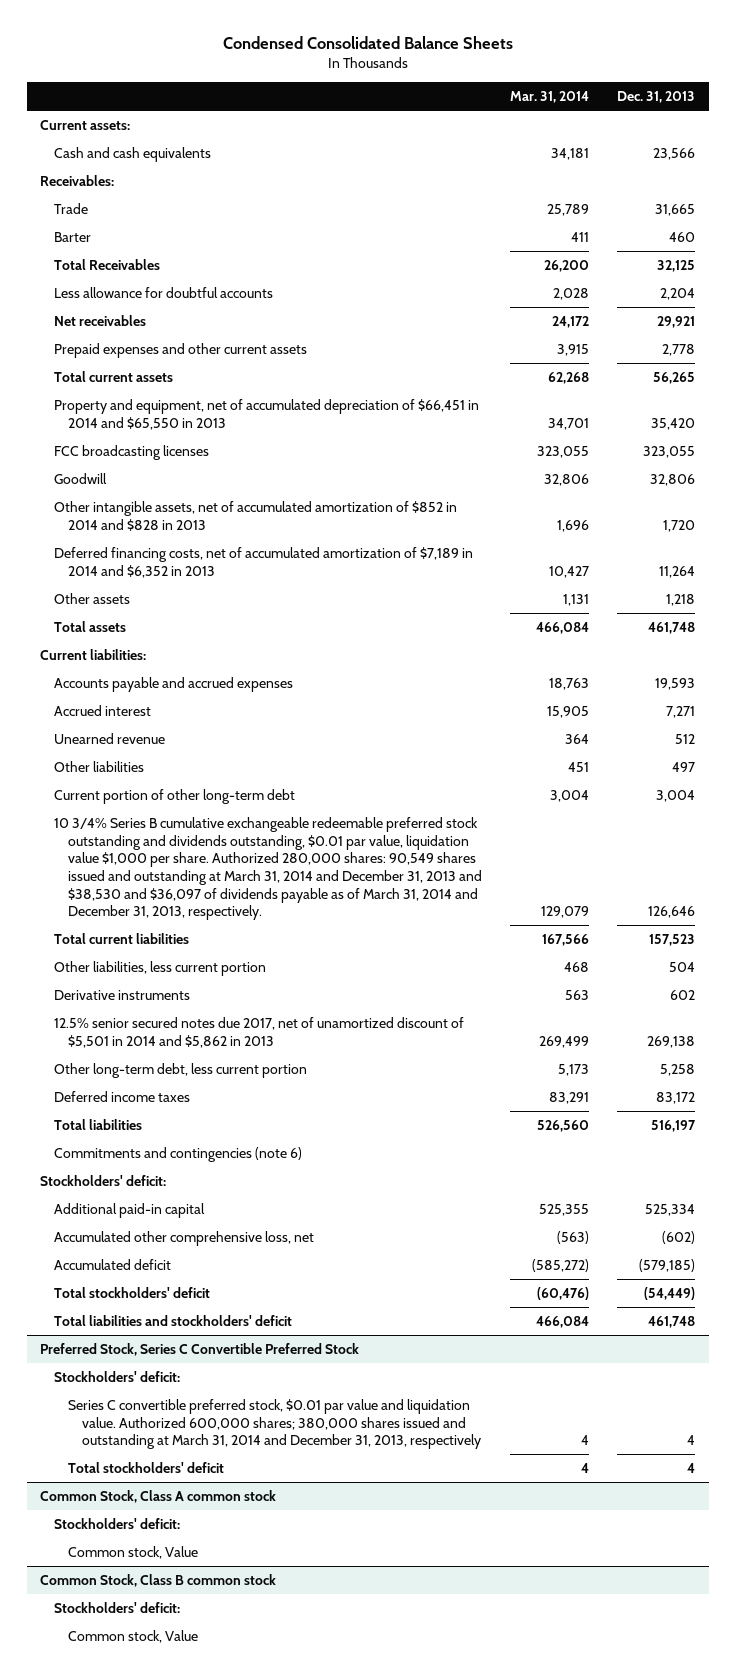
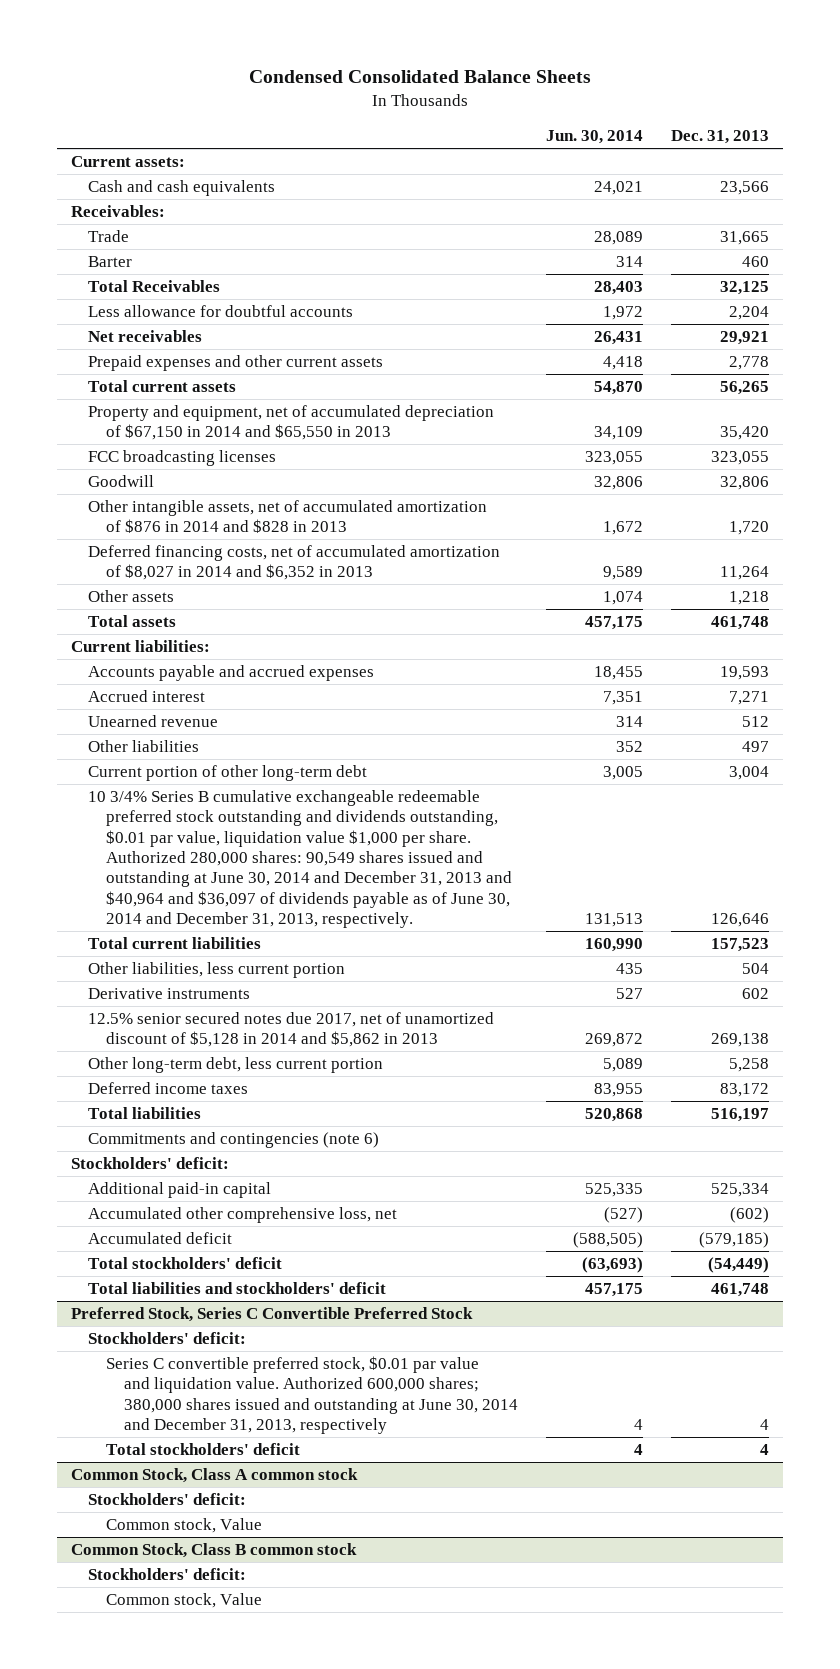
[510,91,590,104] Mar. 31, 2014 -> none
none -> [545,130,643,145] Jun. 30, 2014
[54,399,480,430] Property and equipment, net of accumulated depreciation of $66,451 in 2014 and $65,550 in 2013 -> [88,404,495,441] Property and equipment, net of accumulated depreciation of $67,150 in 2014 and $65,550 in 2013
[54,501,458,531] Other intangible assets, net of accumulated amortization of $852 in 2014 and $828 in 2013 -> [88,499,488,534] Other intangible assets, net of accumulated amortization of $876 in 2014 and $828 in 2013
[54,547,474,578] Deferred financing costs, net of accumulated amortization of $7,189 in 2014 and $6,352 in 2013 -> [88,544,501,581] Deferred financing costs, net of accumulated amortization of $8,027 in 2014 and $6,352 in 2013
[54,817,483,921] 10 3/4% Series B cumulative exchangeable redeemable preferred stock outstanding and dividends outstanding, $0.01 par value, liquidation value $1,000 per share. Authorized 280,000 shares: 90,549 shares issued and outstanding at March 31, 2014 and December 31, 2013 and $38,530 and $36,097 of dividends payable as of March 31, 2014 and December 31, 2013, respectively. -> [88,789,513,929] 10 3/4% Series B cumulative exchangeable redeemable preferred stock outstanding and dividends outstanding, $0.01 par value, liquidation value $1,000 per share. Authorized 280,000 shares: 90,549 shares issued and outstanding at June 30, 2014 and December 31, 2013 and $40,964 and $36,097 of dividends payable as of June 30, 2014 and December 31, 2013, respectively.
[54,1017,465,1048] 12.5% senior secured notes due 2017, net of unamortized discount of $5,501 in 2014 and $5,862 in 2013 -> [88,1011,495,1048] 12.5% senior secured notes due 2017, net of unamortized discount of $5,128 in 2014 and $5,862 in 2013
[68,1399,482,1450] Series C convertible preferred stock, $0.01 par value and liquidation value. Authorized 600,000 shares; 380,000 shares issued and outstanding at March 31, 2014 and December 31, 2013, respectively -> [106,1355,518,1435] Series C convertible preferred stock, $0.01 par value and liquidation value. Authorized 600,000 shares; 380,000 shares issued and outstanding at June 30, 2014 and December 31, 2013, respectively

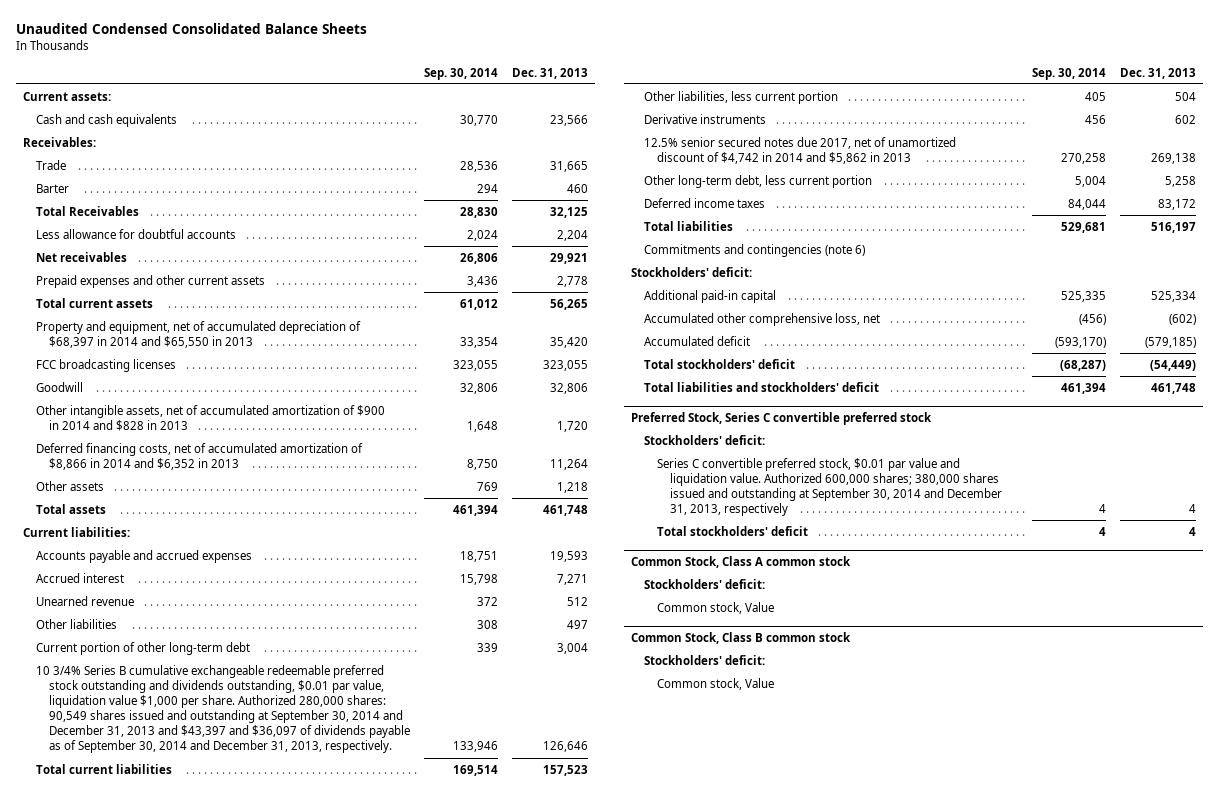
[248,70,591,84] Condensed Consolidated Balance Sheets -> [15,22,367,34] Unaudited Condensed Consolidated Balance Sheets
[545,130,643,145] Jun. 30, 2014 -> none
none -> [423,67,498,80] Sep. 30, 2014
[88,404,495,441] Property and equipment, net of accumulated depreciation of $67,150 in 2014 and $65,550 in 2013 -> [35,320,361,348] Property and equipment, net of accumulated depreciation of $68,397 in 2014 and $65,550 in 2013
[88,499,488,534] Other intangible assets, net of accumulated amortization of $876 in 2014 and $828 in 2013 -> [35,404,385,431] Other intangible assets, net of accumulated amortization of $900 in 2014 and $828 in 2013
[88,544,501,581] Deferred financing costs, net of accumulated amortization of $8,027 in 2014 and $6,352 in 2013 -> [35,442,363,470] Deferred financing costs, net of accumulated amortization of $8,866 in 2014 and $6,352 in 2013
[88,789,513,929] 10 3/4% Series B cumulative exchangeable redeemable preferred stock outstanding and dividends outstanding, $0.01 par value, liquidation value $1,000 per share. Authorized 280,000 shares: 90,549 shares issued and outstanding at June 30, 2014 and December 31, 2013 and $40,964 and $36,097 of dividends payable as of June 30, 2014 and December 31, 2013, respectively. -> [35,664,410,754] 10 3/4% Series B cumulative exchangeable redeemable preferred stock outstanding and dividends outstanding, $0.01 par value, liquidation value $1,000 per share. Authorized 280,000 shares: 90,549 shares issued and outstanding at September 30, 2014 and December 31, 2013 and $43,397 and $36,097 of dividends payable as of September 30, 2014 and December 31, 2013, respectively.
[88,1011,495,1048] 12.5% senior secured notes due 2017, net of unamortized discount of $5,128 in 2014 and $5,862 in 2013 -> [644,136,957,164] 12.5% senior secured notes due 2017, net of unamortized discount of $4,742 in 2014 and $5,862 in 2013
[70,1306,473,1322] Preferred Stock, Series C Convertible Preferred Stock -> [631,412,933,426] Preferred Stock, Series C convertible preferred stock
[106,1355,518,1435] Series C convertible preferred stock, $0.01 par value and liquidation value. Authorized 600,000 shares; 380,000 shares issued and outstanding at June 30, 2014 and December 31, 2013, respectively -> [657,457,1003,517] Series C convertible preferred stock, $0.01 par value and liquidation value. Authorized 600,000 shares; 380,000 shares issued and outstanding at September 30, 2014 and December 31, 2013, respectively

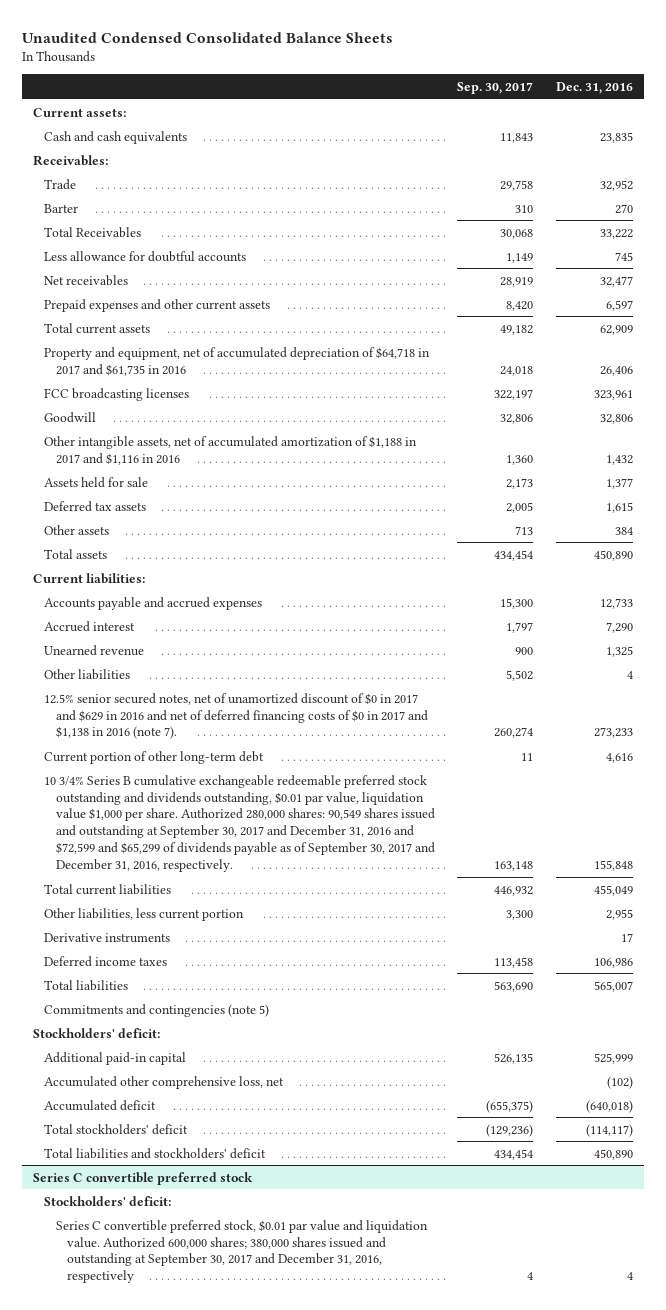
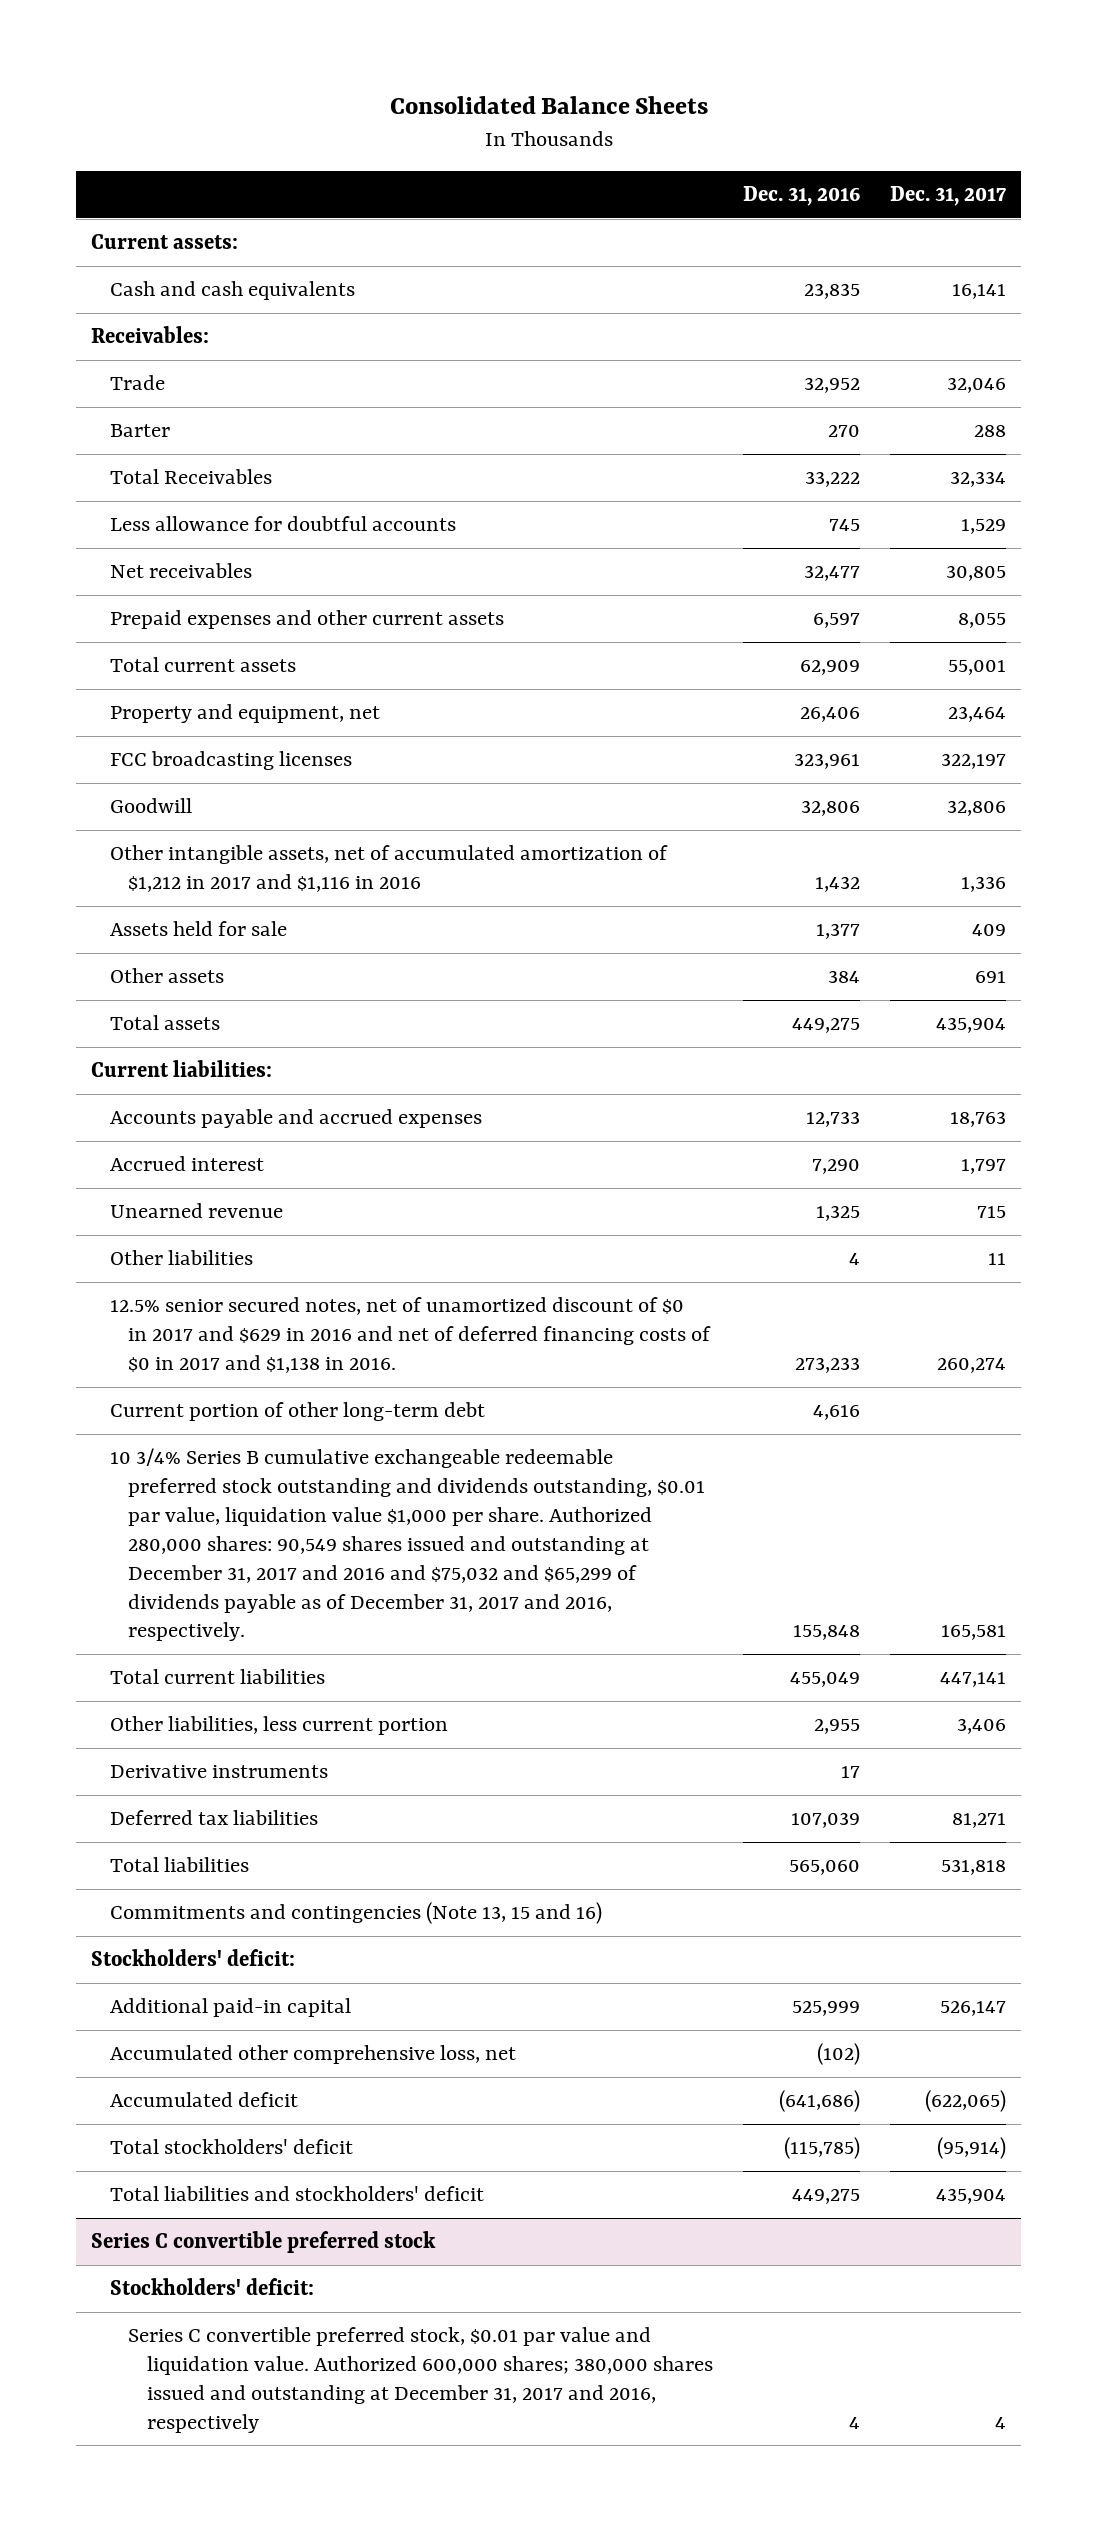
[21,31,393,43] Unaudited Condensed Consolidated Balance Sheets -> [389,95,708,114] Consolidated Balance Sheets
[457,81,534,94] Sep. 30, 2017 -> none
none -> [890,186,1007,207] Dec. 31, 2017
[44,346,431,376] Property and equipment, net of accumulated depreciation of $64,718 in 2017 and $61,735 in 2016 -> [109,704,380,724] Property and equipment, net
[44,435,418,465] Other intangible assets, net of accumulated amortization of $1,188 in 2017 and $1,116 in 2016 -> [109,845,668,893] Other intangible assets, net of accumulated amortization of $1,212 in 2017 and $1,116 in 2016
[44,500,147,512] Deferred tax assets -> none
[594,549,634,561] 450,890 -> [791,1018,860,1034] 449,275
[44,692,428,740] 12.5% senior secured notes, net of unamortized discount of $0 in 2017 and $629 in 2016 and net of deferred financing costs of $0 in 2017 and $1,138 in 2016 (note 7). -> [109,1297,712,1374] 12.5% senior secured notes, net of unamortized discount of $0 in 2017 and $629 in 2016 and net of deferred financing costs of $0 in 2017 and $1,138 in 2016.
[44,774,435,873] 10 3/4% Series B cumulative exchangeable redeemable preferred stock outstanding and dividends outstanding, $0.01 par value, liquidation value $1,000 per share. Authorized 280,000 shares: 90,549 shares issued and outstanding at September 30, 2017 and December 31, 2016 and $72,599 and $65,299 of dividends payable as of September 30, 2017 and December 31, 2016, respectively. -> [109,1448,706,1642] 10 3/4% Series B cumulative exchangeable redeemable preferred stock outstanding and dividends outstanding, $0.01 par value, liquidation value $1,000 per share. Authorized 280,000 shares: 90,549 shares issued and outstanding at December 31, 2017 and 2016 and $75,032 and $65,299 of dividends payable as of December 31, 2017 and 2016, respectively.
[44,955,168,967] Deferred income taxes -> [109,1810,318,1826] Deferred tax liabilities
[594,957,634,968] 106,986 -> [790,1812,860,1829] 107,039
[594,980,634,992] 565,007 -> [788,1860,860,1876] 565,060
[44,1003,270,1017] Commitments and contingencies (note 5) -> [109,1902,602,1925] Commitments and contingencies (Note 13, 15 and 16)
[586,1099,634,1113] (640,018) -> [778,2090,860,2113] (641,686)
[586,1123,634,1137] (114,117) -> [783,2137,860,2160] (115,785)
[594,1148,634,1160] 450,890 -> [791,2189,860,2205] 449,275
[55,1219,428,1284] Series C convertible preferred stock, $0.01 par value and liquidation value. Authorized 600,000 shares; 380,000 shares issued and outstanding at September 30, 2017 and December 31, 2016, respectively -> [128,2327,713,2433] Series C convertible preferred stock, $0.01 par value and liquidation value. Authorized 600,000 shares; 380,000 shares issued and outstanding at December 31, 2017 and 2016, respectively

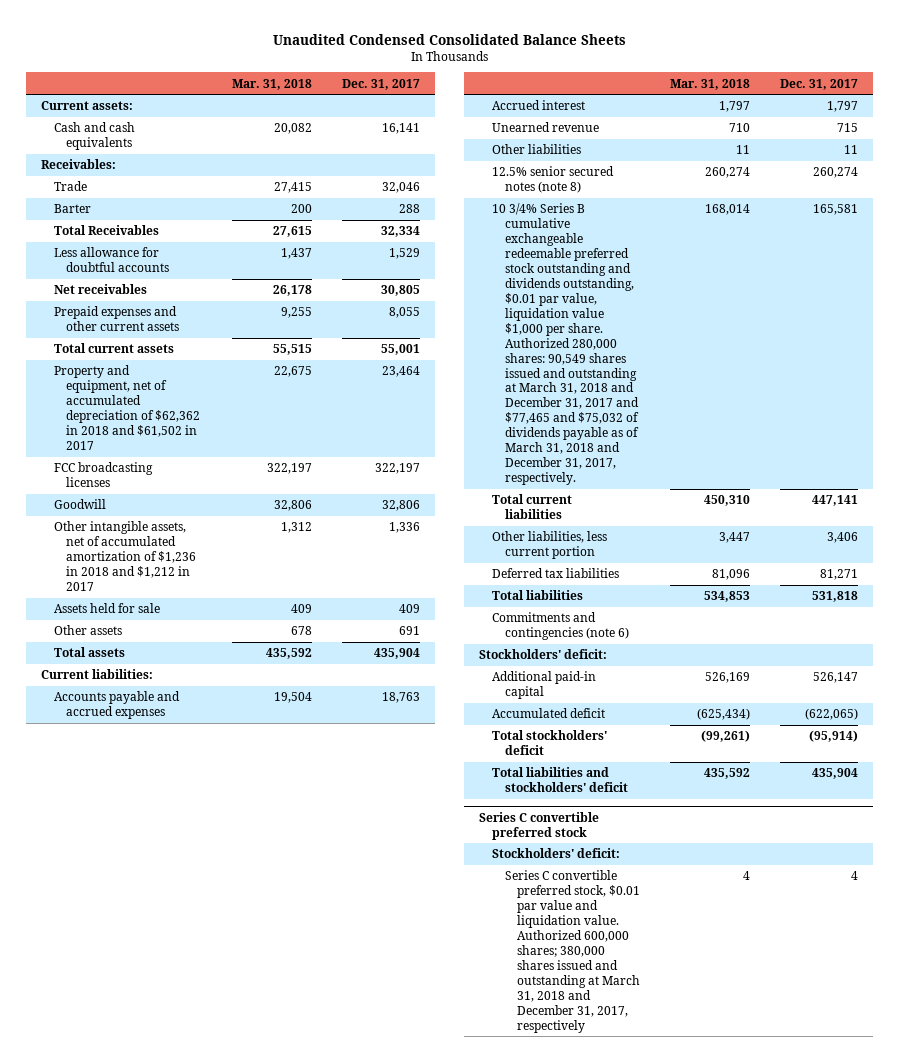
[389,95,708,114] Consolidated Balance Sheets -> [272,33,626,45] Unaudited Condensed Consolidated Balance Sheets
[742,186,860,207] Dec. 31, 2016 -> none
none -> [231,78,312,90] Mar. 31, 2018
[109,704,380,724] Property and equipment, net -> [53,365,201,450] Property and equipment, net of accumulated depreciation of $62,362 in 2018 and $61,502 in 2017
[109,845,668,893] Other intangible assets, net of accumulated amortization of $1,212 in 2017 and $1,116 in 2016 -> [53,521,197,591] Other intangible assets, net of accumulated amortization of $1,236 in 2018 and $1,212 in 2017
[109,1402,485,1422] Current portion of other long-term debt -> none
[109,1297,712,1374] 12.5% senior secured notes, net of unamortized discount of $0 in 2017 and $629 in 2016 and net of deferred financing costs of $0 in 2017 and $1,138 in 2016. -> [491,166,614,194] 12.5% senior secured notes (note 8)
[109,1448,706,1642] 10 3/4% Series B cumulative exchangeable redeemable preferred stock outstanding and dividends outstanding, $0.01 par value, liquidation value $1,000 per share. Authorized 280,000 shares: 90,549 shares issued and outstanding at December 31, 2017 and 2016 and $75,032 and $65,299 of dividends payable as of December 31, 2017 and 2016, respectively. -> [491,203,639,486] 10 3/4% Series B cumulative exchangeable redeemable preferred stock outstanding and dividends outstanding, $0.01 par value, liquidation value $1,000 per share. Authorized 280,000 shares: 90,549 shares issued and outstanding at March 31, 2018 and December 31, 2017 and $77,465 and $75,032 of dividends payable as of March 31, 2018 and December 31, 2017, respectively.
[109,1765,328,1779] Derivative instruments -> none
[109,1902,602,1925] Commitments and contingencies (Note 13, 15 and 16) -> [491,612,629,641] Commitments and contingencies (note 6)
[109,2045,516,2065] Accumulated other comprehensive loss, net -> none
[128,2327,713,2433] Series C convertible preferred stock, $0.01 par value and liquidation value. Authorized 600,000 shares; 380,000 shares issued and outstanding at December 31, 2017 and 2016, respectively -> [504,870,641,1033] Series C convertible preferred stock, $0.01 par value and liquidation value. Authorized 600,000 shares; 380,000 shares issued and outstanding at March 31, 2018 and December 31, 2017, respectively

